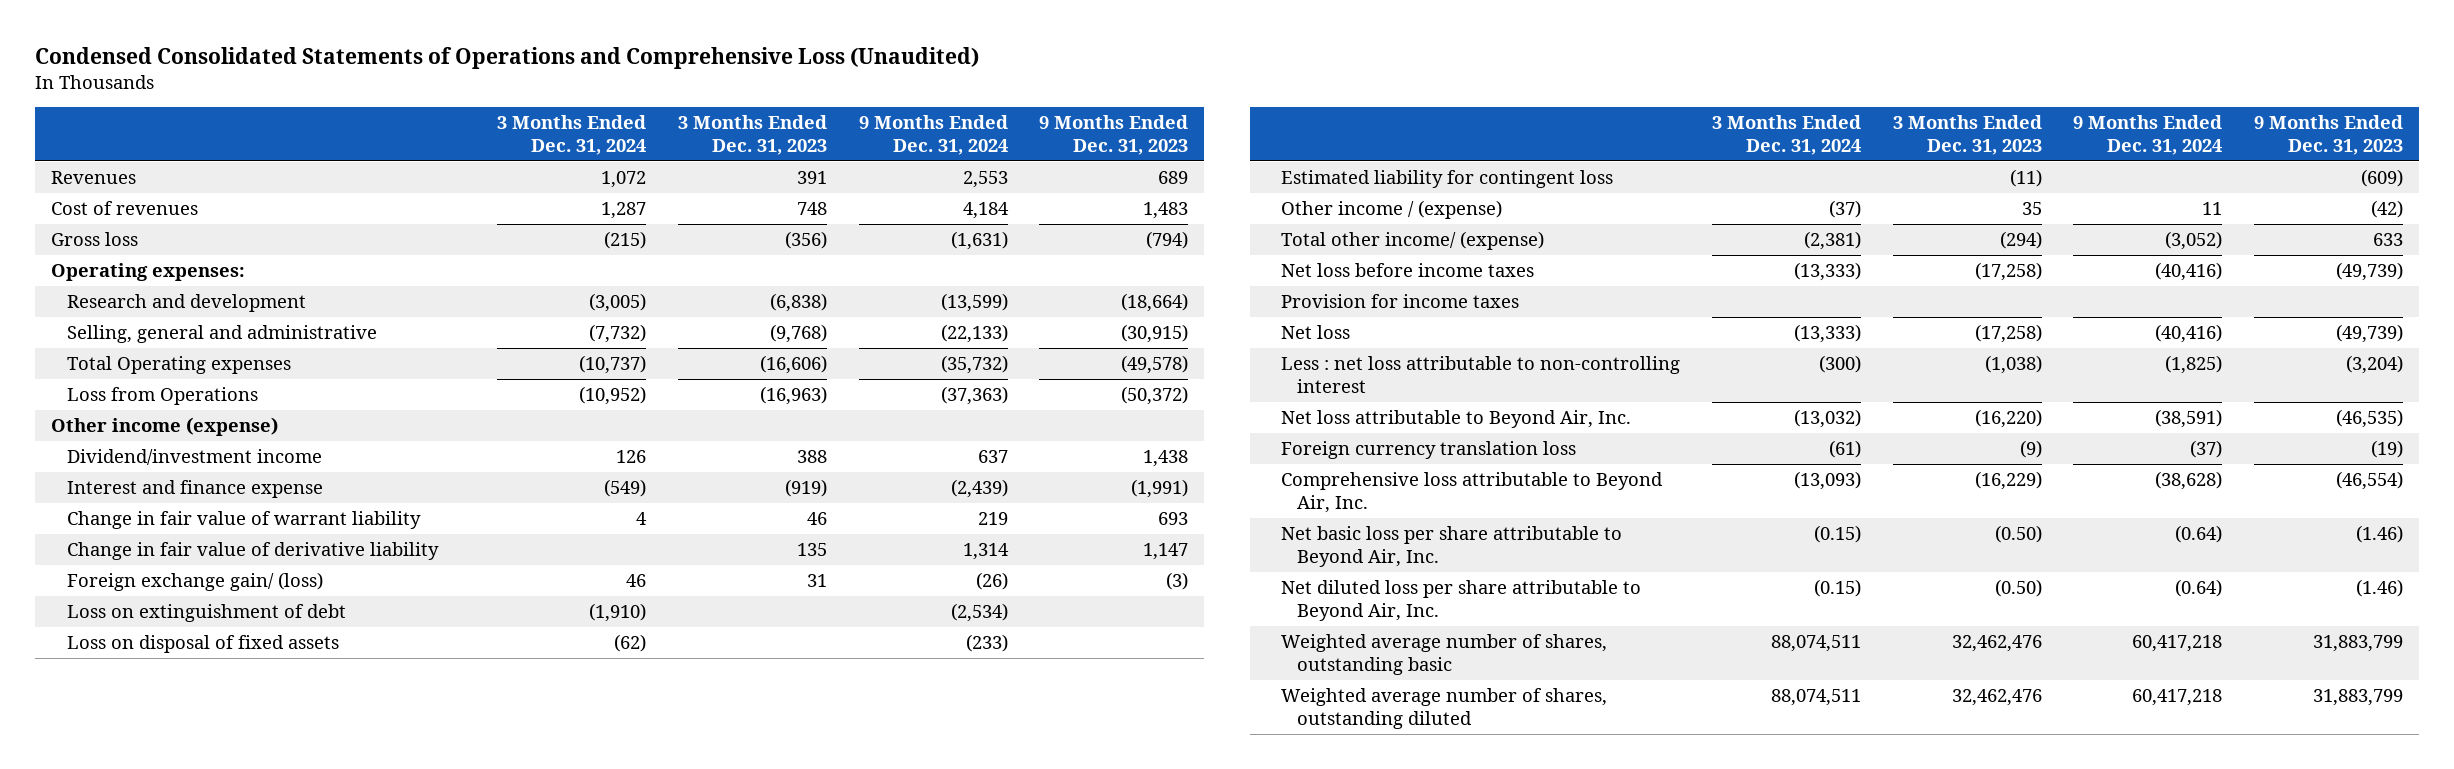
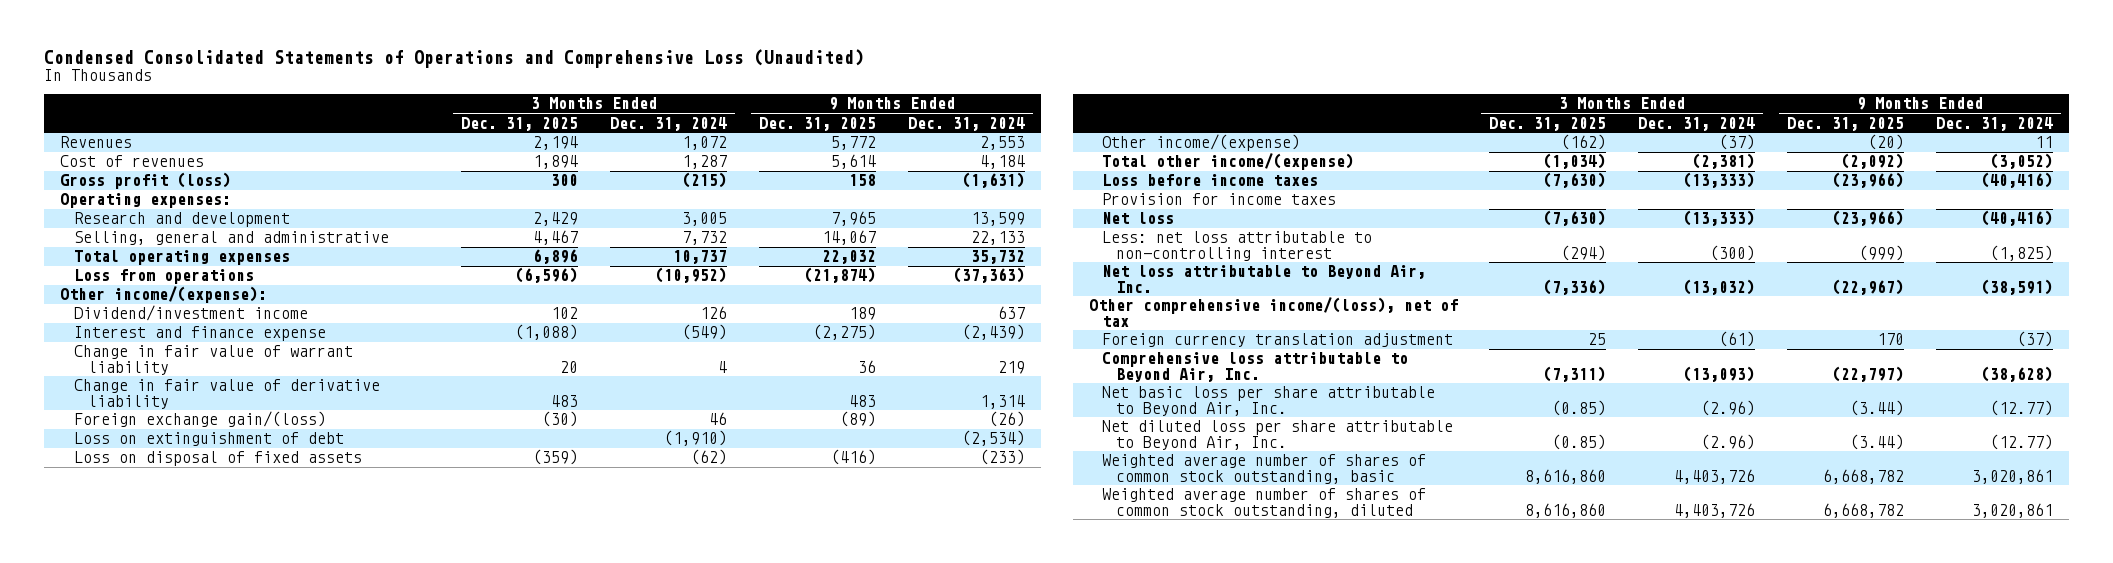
[678,114,828,156] 3 Months Ended Dec. 31, 2023 -> none
[1039,114,1189,156] 9 Months Ended Dec. 31, 2023 -> none
none -> [461,116,579,131] Dec. 31, 2025
none -> [758,116,876,131] Dec. 31, 2025
[51,231,139,246] Gross loss -> [60,172,232,190] Gross profit (loss)
[589,292,647,312] (3,005) -> [681,212,727,227] 3,005
[940,292,1008,312] (13,599) -> [970,212,1025,227] 13,599
[589,323,647,343] (7,732) -> [681,231,727,246] 7,732
[940,323,1008,343] (22,133) -> [970,231,1025,246] 22,133
[66,355,291,374] Total Operating expenses -> [73,250,290,266] Total operating expenses
[579,354,647,374] (10,737) -> [672,250,727,265] 10,737
[940,354,1008,374] (35,732) -> [970,250,1025,265] 35,732
[66,386,258,405] Loss from Operations -> [73,269,254,285] Loss from operations
[51,416,279,436] Other income (expense) -> [60,286,268,304] Other income/(expense):
[66,571,323,591] Foreign exchange gain/ (loss) -> [73,411,326,428] Foreign exchange gain/(loss)
[1281,169,1614,188] Estimated liability for contingent loss -> none
[1281,199,1503,219] Other income / (expense) -> [1102,134,1301,152] Other income/(expense)
[1281,230,1545,250] Total other income/ (expense) -> [1102,153,1355,171] Total other income/(expense)
[1281,262,1535,277] Net loss before income taxes -> [1102,174,1319,187] Loss before income taxes
[1281,355,1681,394] Less : net loss attributable to non-controlling interest -> [1102,231,1373,261] Less: net loss attributable to non-controlling interest
none -> [1088,297,1458,327] Other comprehensive income/(loss), net of tax
[1281,440,1577,459] Foreign currency translation loss -> [1102,333,1454,348] Foreign currency translation adjustment
[1813,524,1861,543] (0.15) -> [1701,399,1756,416] (2.96)
[2175,524,2223,543] (0.64) -> [1990,399,2054,416] (12.77)
[1813,578,1861,597] (0.15) -> [1701,433,1756,450] (2.96)
[2175,578,2223,597] (0.64) -> [1990,433,2054,450] (12.77)
[1281,633,1608,676] Weighted average number of shares, outstanding basic -> [1102,454,1427,484] Weighted average number of shares of common stock outstanding, basic
[1770,634,1861,652] 88,074,511 -> [1674,468,1756,484] 4,403,726
[2132,634,2223,652] 60,417,218 -> [1972,468,2054,484] 3,020,861
[1281,687,1608,730] Weighted average number of shares, outstanding diluted -> [1102,488,1427,518] Weighted average number of shares of common stock outstanding, diluted
[1770,688,1861,706] 88,074,511 -> [1674,502,1756,518] 4,403,726
[2132,688,2223,706] 60,417,218 -> [1972,502,2054,518] 3,020,861

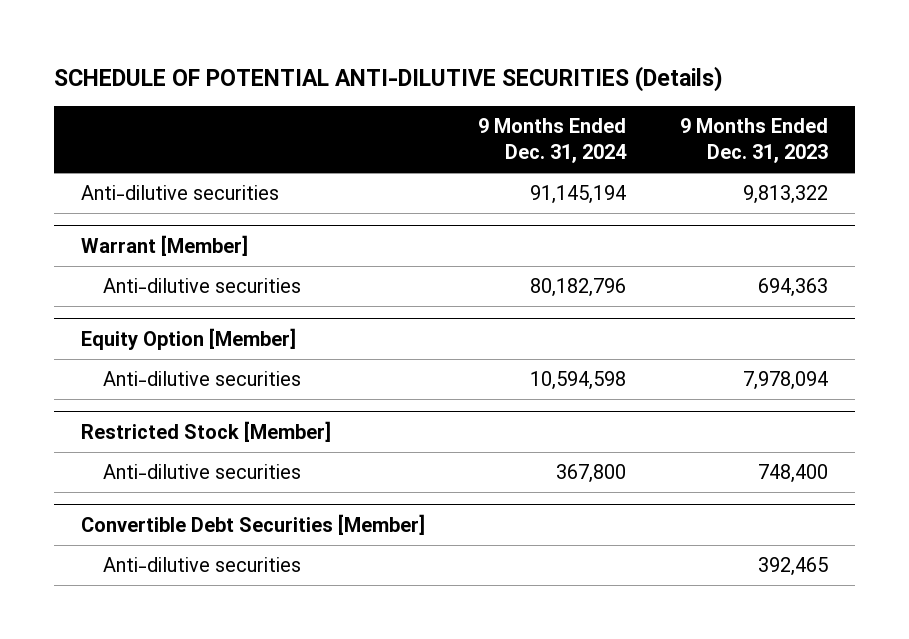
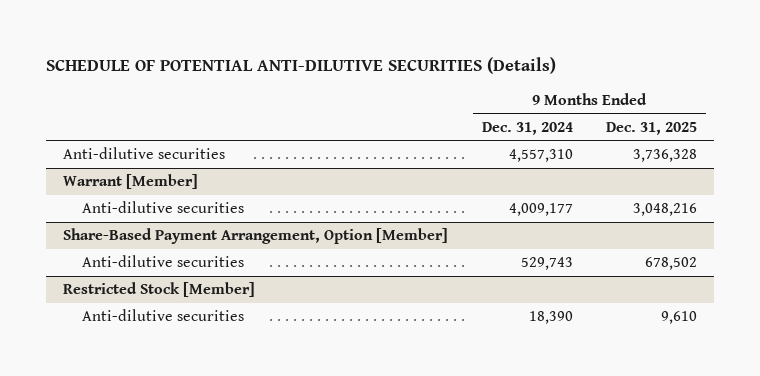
[679,118,828,164] 9 Months Ended Dec. 31, 2023 -> none
none -> [606,121,698,135] Dec. 31, 2025
[530,185,627,205] 91,145,194 -> [508,149,573,163] 4,557,310
[81,328,297,351] Equity Option [Member] -> none
[530,278,627,298] 80,182,796 -> [508,203,573,217] 4,009,177
none -> [63,228,449,245] Share-Based Payment Arrangement, Option [Member]
[530,371,627,391] 10,594,598 -> [520,257,573,271] 529,743
[81,514,426,536] Convertible Debt Securities [Member] -> none
[102,557,301,573] Anti-dilutive securities -> none
[556,464,627,484] 367,800 -> [528,311,573,325] 18,390

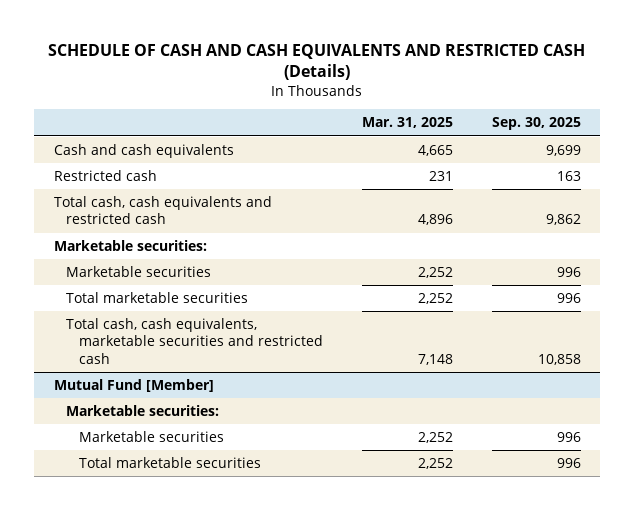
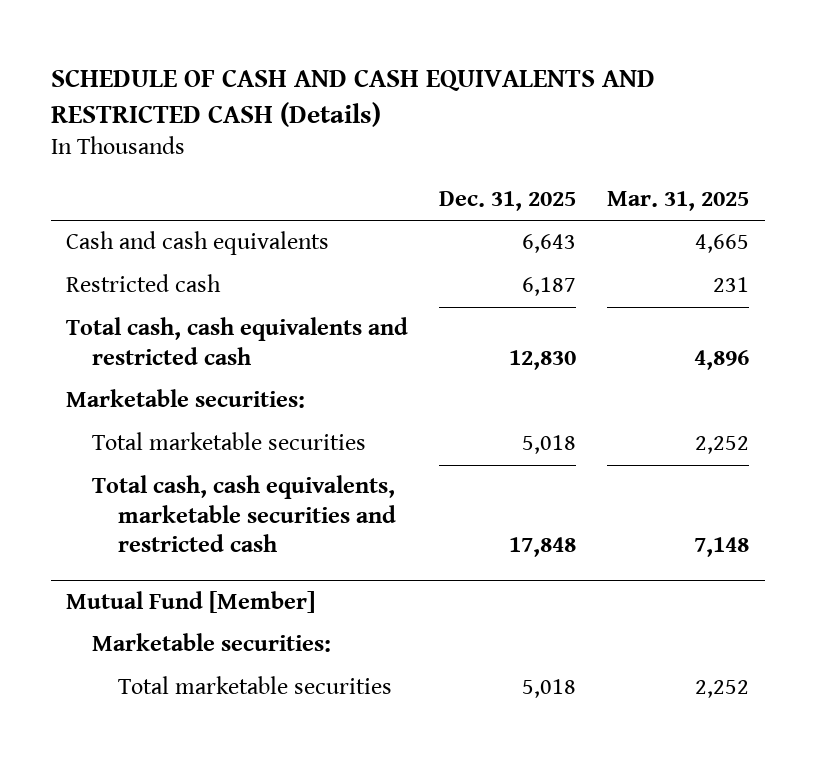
[491,117,581,131] Sep. 30, 2025 -> none
none -> [439,191,577,212] Dec. 31, 2025
[66,265,212,277] Marketable securities -> none
[78,430,224,442] Marketable securities -> none

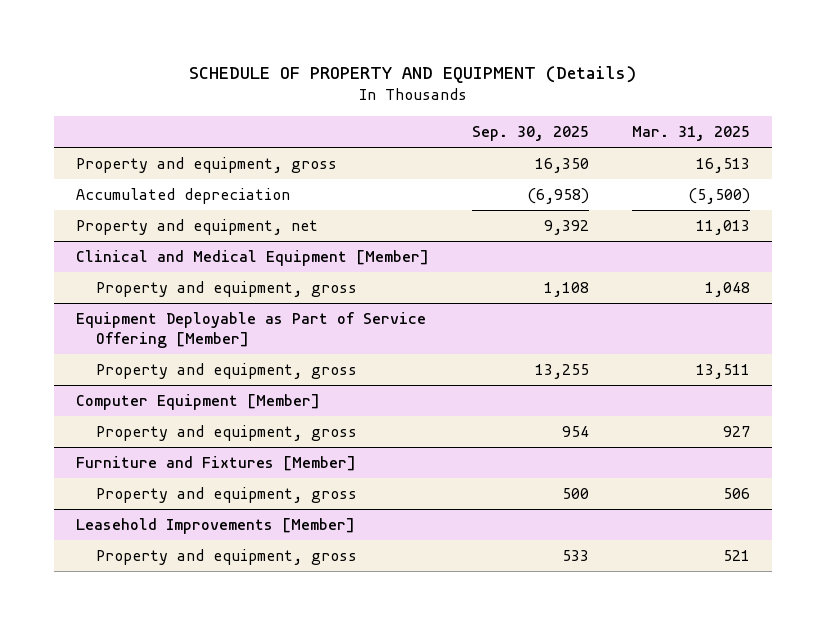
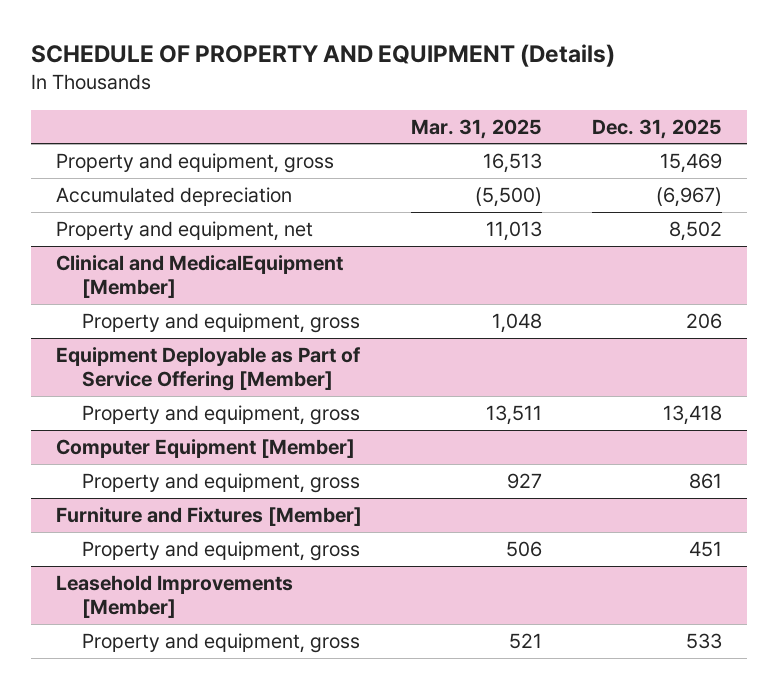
[472,126,590,142] Sep. 30, 2025 -> none
none -> [591,118,722,139] Dec. 31, 2025
[75,249,429,266] Clinical and Medical Equipment [Member] -> [55,254,343,299] Clinical and MedicalEquipment [Member]

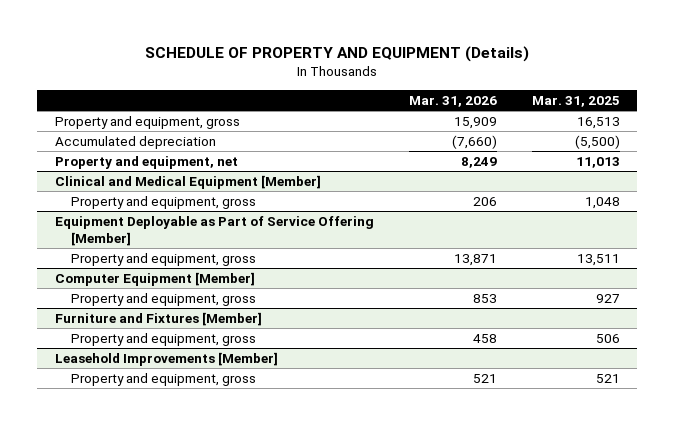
[591,118,722,139] Dec. 31, 2025 -> none
none -> [408,95,497,107] Mar. 31, 2026
[55,254,343,299] Clinical and MedicalEquipment [Member] -> [54,174,321,189] Clinical and Medical Equipment [Member]

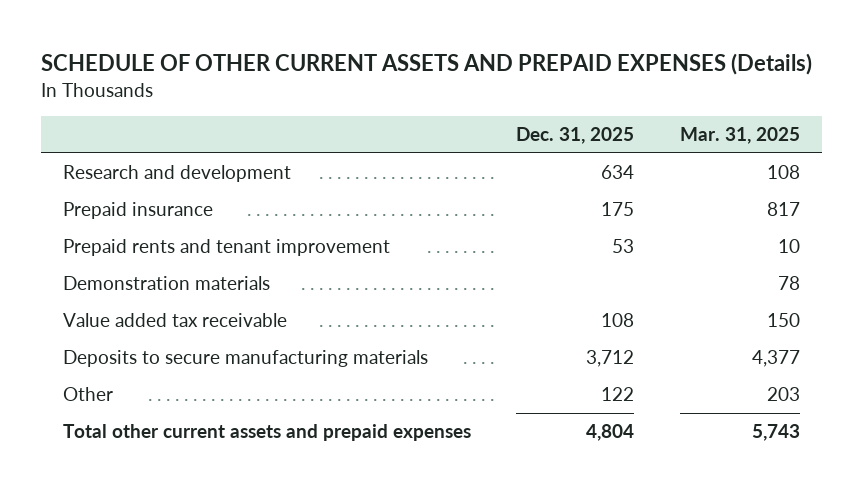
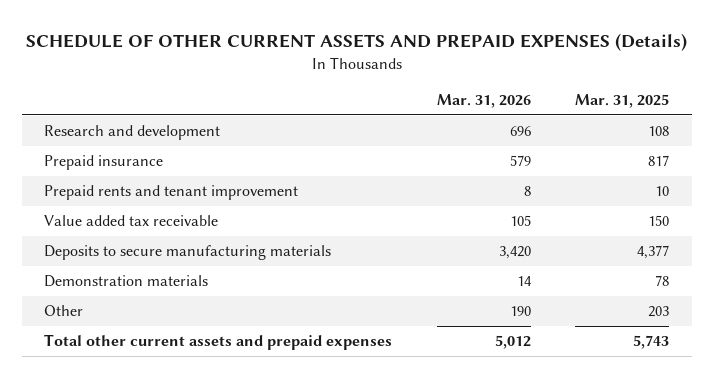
[516,127,635,145] Dec. 31, 2025 -> none
none -> [436,93,531,108] Mar. 31, 2026
[63,276,271,291] Demonstration materials -> [43,275,208,288] Demonstration materials

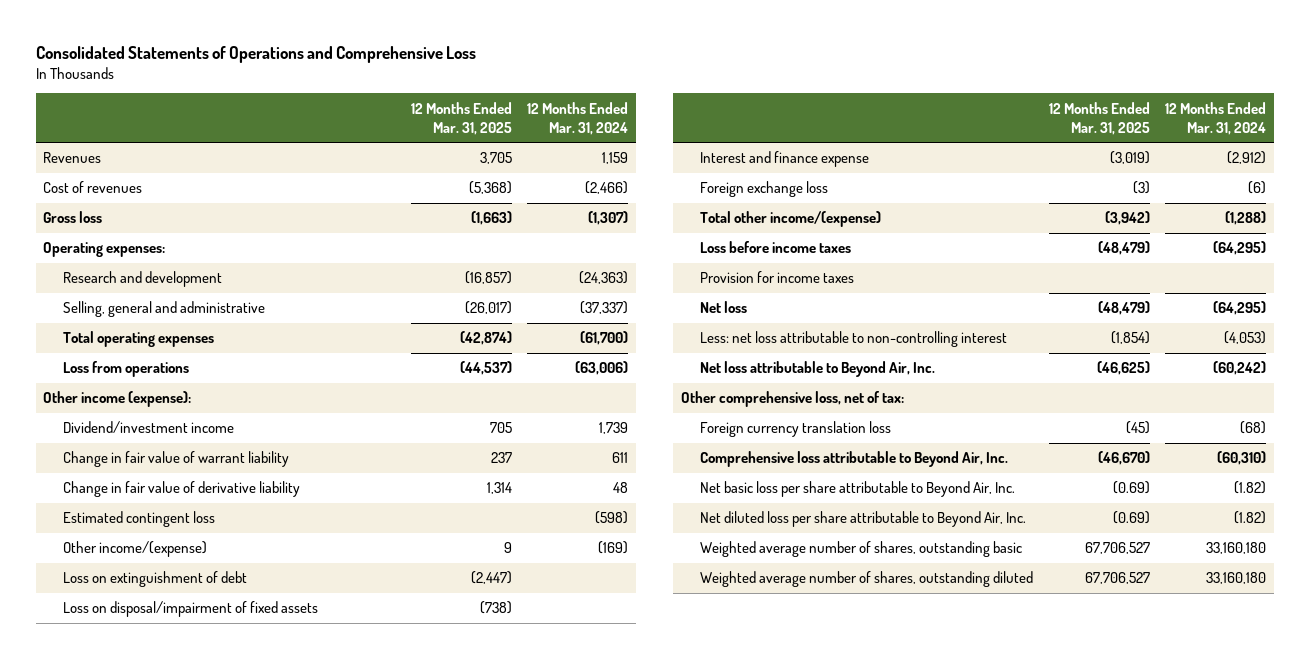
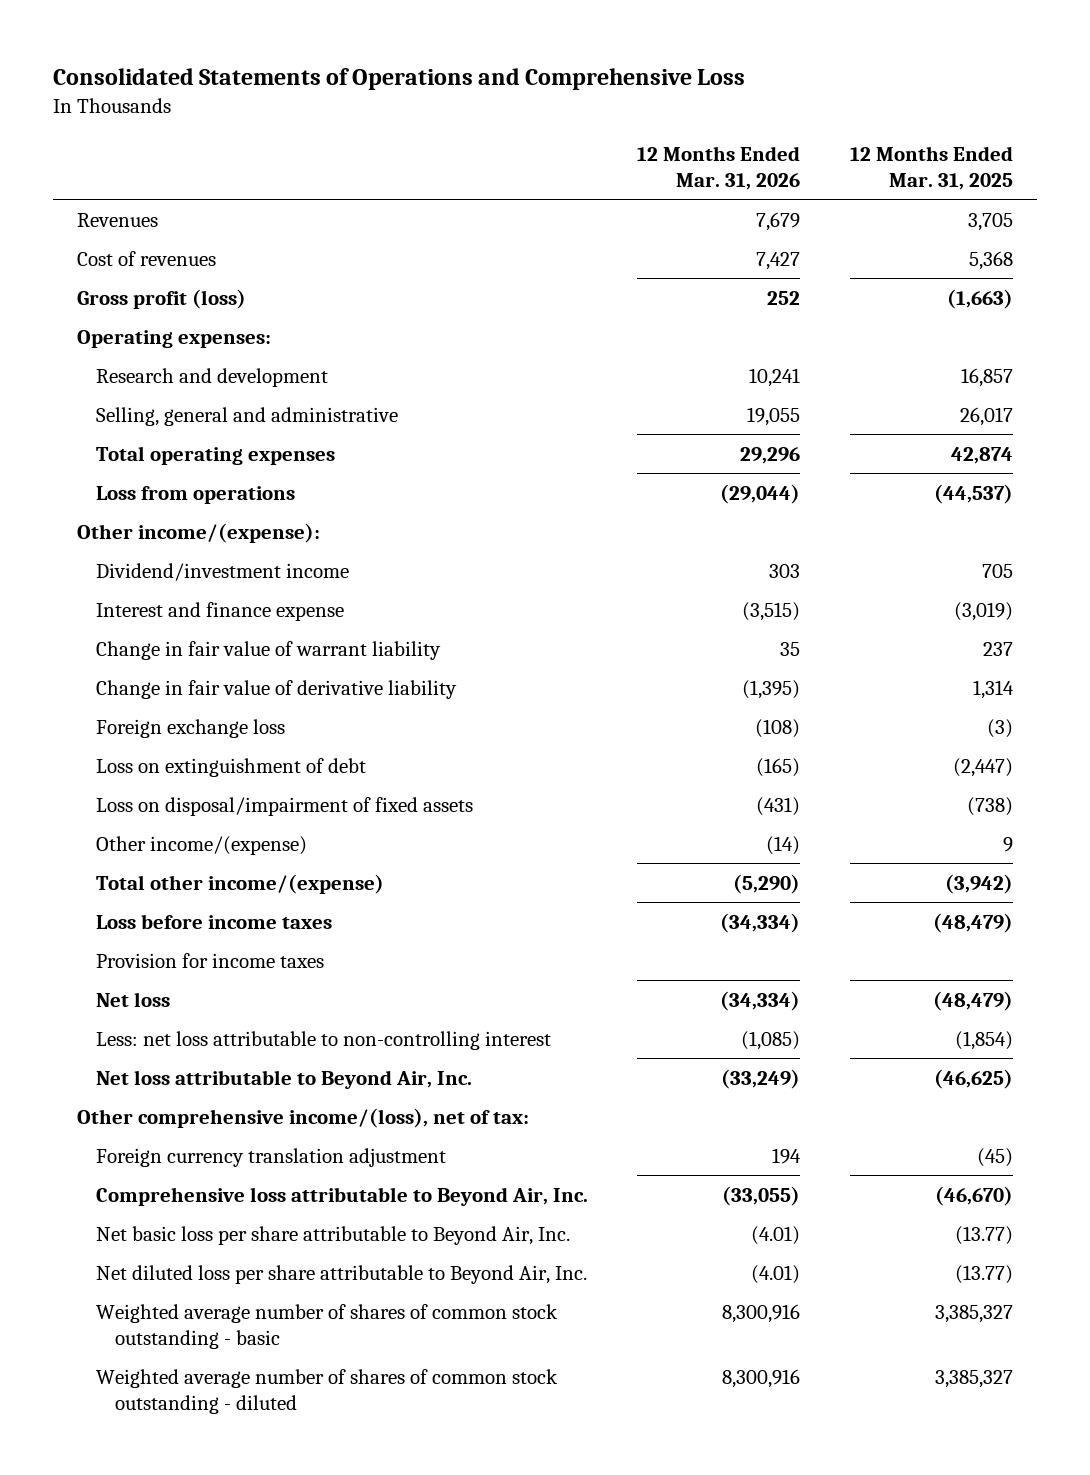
[527,101,629,135] 12 Months Ended Mar. 31, 2024 -> none
none -> [637,145,801,190] 12 Months Ended Mar. 31, 2026
[468,181,512,195] (5,368) -> [968,250,1013,270] 5,368
[43,211,103,224] Gross loss -> [77,288,247,309] Gross profit (loss)
[464,271,512,285] (16,857) -> [960,367,1013,387] 16,857
[464,301,512,315] (26,017) -> [959,406,1013,426] 26,017
[459,331,512,346] (42,874) -> [950,446,1013,464] 42,874
[43,391,192,408] Other income (expense): -> [77,522,321,543] Other income/(expense):
[700,151,870,168] Interest and finance expense -> [95,601,344,621] Interest and finance expense
[62,511,215,528] Estimated contingent loss -> none
[700,181,829,198] Foreign exchange loss -> [95,718,285,738] Foreign exchange loss
[62,541,207,558] Other income/(expense) -> [95,835,307,855] Other income/(expense)
[680,391,904,408] Other comprehensive loss, net of tax: -> [77,1107,530,1128] Other comprehensive income/(loss), net of tax:
[700,421,892,438] Foreign currency translation loss -> [95,1147,446,1167] Foreign currency translation adjustment
[1112,481,1150,495] (0.69) -> [954,1225,1013,1245] (13.77)
[1112,511,1150,525] (0.69) -> [954,1264,1013,1284] (13.77)
[700,541,1023,558] Weighted average number of shares, outstanding basic -> [95,1303,558,1349] Weighted average number of shares of common stock outstanding - basic
[1084,542,1150,555] 67,706,527 -> [934,1304,1013,1323] 3,385,327
[700,571,1034,588] Weighted average number of shares, outstanding diluted -> [95,1368,558,1414] Weighted average number of shares of common stock outstanding - diluted
[1084,572,1150,585] 67,706,527 -> [934,1369,1013,1388] 3,385,327

